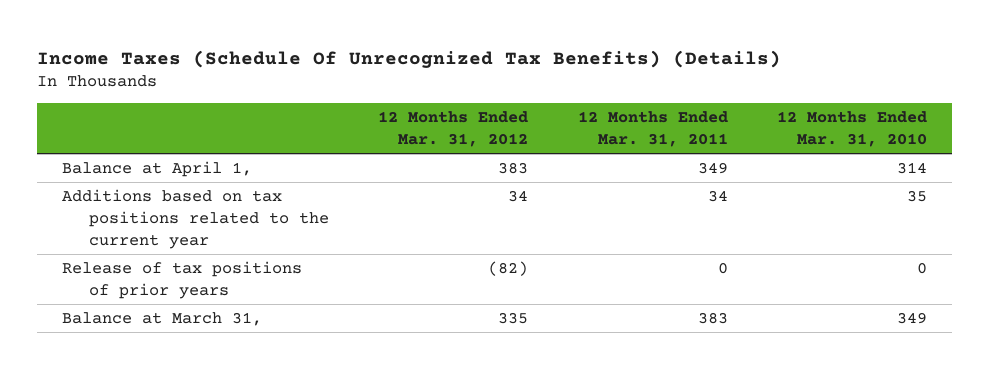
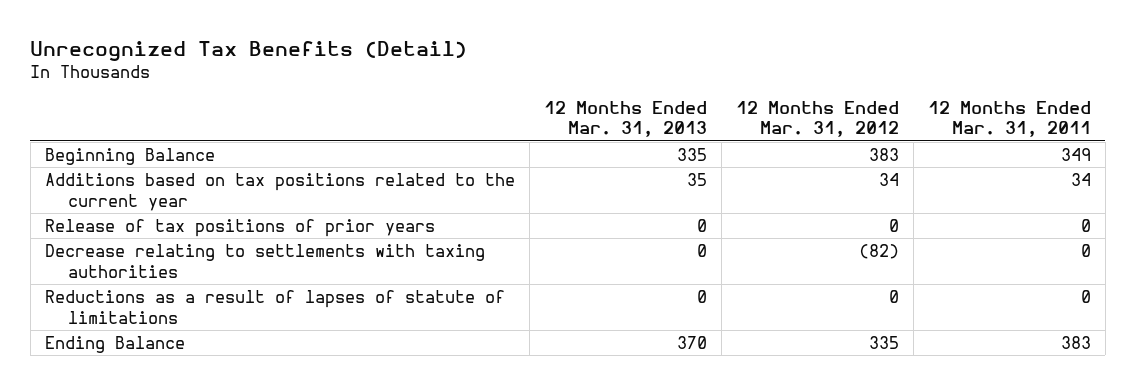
[37,49,782,68] Income Taxes (Schedule Of Unrecognized Tax Benefits) (Details) -> [30,40,468,61] Unrecognized Tax Benefits (Detail)
[777,111,928,148] 12 Months Ended Mar. 31, 2010 -> none
none -> [543,100,707,138] 12 Months Ended Mar. 31, 2013
[61,160,252,177] Balance at April 1, -> [44,147,215,165] Beginning Balance
[488,260,529,276] (82) -> [888,218,899,232] 0
none -> [44,243,485,278] Decrease relating to settlements with taxing authorities
none -> [44,289,505,324] Reductions as a result of lapses of statute of limitations
[61,311,262,326] Balance at March 31, -> [44,335,185,353] Ending Balance

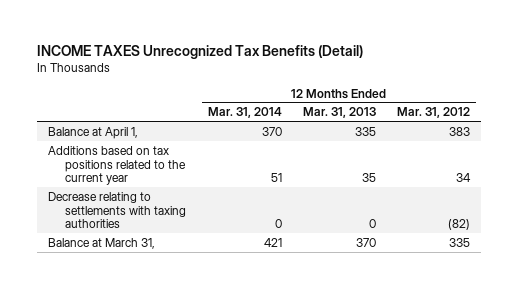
[30,40,468,61] Unrecognized Tax Benefits (Detail) -> [37,44,364,59] INCOME TAXES Unrecognized Tax Benefits (Detail)
[927,100,1091,138] 12 Months Ended Mar. 31, 2011 -> none
none -> [207,107,282,119] Mar. 31, 2014
[44,147,215,165] Beginning Balance -> [47,126,138,139] Balance at April 1,
[44,218,435,237] Release of tax positions of prior years -> none
[44,289,505,324] Reductions as a result of lapses of statute of limitations -> none
[44,335,185,353] Ending Balance -> [47,237,155,249] Balance at March 31,

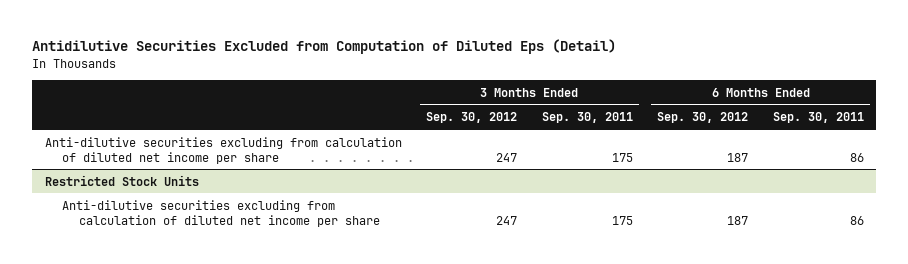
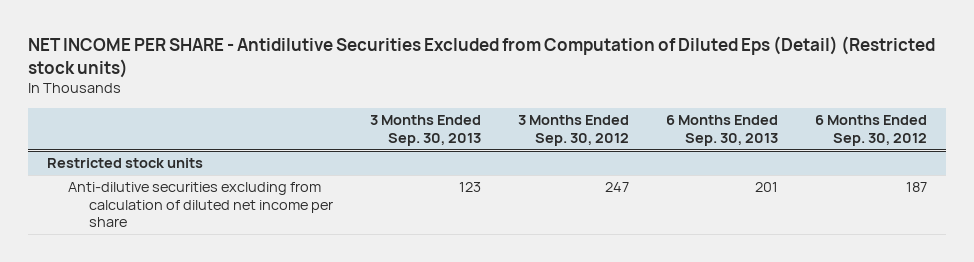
[32,39,617,55] Antidilutive Securities Excluded from Computation of Diluted Eps (Detail) -> [28,36,936,78] NET INCOME PER SHARE - Antidilutive Securities Excluded from Computation of Diluted Eps (Detail) (Restricted stock units)
[541,112,633,124] Sep. 30, 2011 -> none
[772,112,864,124] Sep. 30, 2011 -> none
none -> [369,115,481,146] 3 Months Ended Sep. 30, 2013
none -> [666,115,779,146] 6 Months Ended Sep. 30, 2013
[44,136,402,164] Anti-dilutive securities excluding from calculation of diluted net income per share -> none
[44,174,199,186] Restricted Stock Units -> [47,158,204,169] Restricted stock units

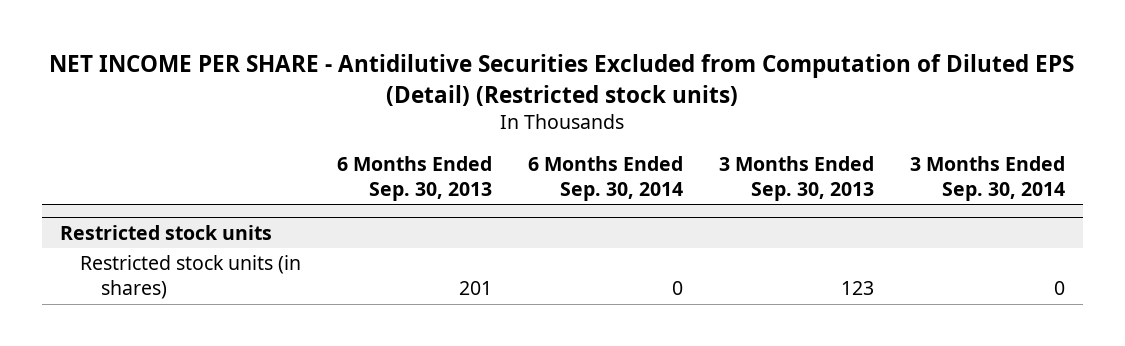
[28,36,936,78] NET INCOME PER SHARE - Antidilutive Securities Excluded from Computation of Diluted Eps (Detail) (Restricted stock units) -> [49,54,1075,106] NET INCOME PER SHARE - Antidilutive Securities Excluded from Computation of Diluted EPS (Detail) (Restricted stock units)
[517,115,629,146] 3 Months Ended Sep. 30, 2012 -> none
[815,115,928,146] 6 Months Ended Sep. 30, 2012 -> none
none -> [528,155,684,202] 6 Months Ended Sep. 30, 2014
none -> [909,155,1065,202] 3 Months Ended Sep. 30, 2014
[67,182,333,228] Anti-dilutive securities excluding from calculation of diluted net income per share -> [80,255,302,300] Restricted stock units (in shares)

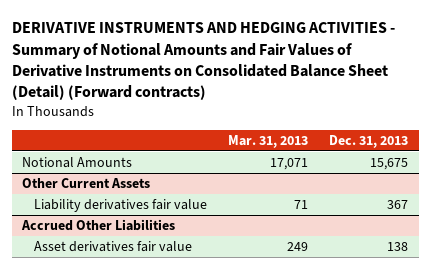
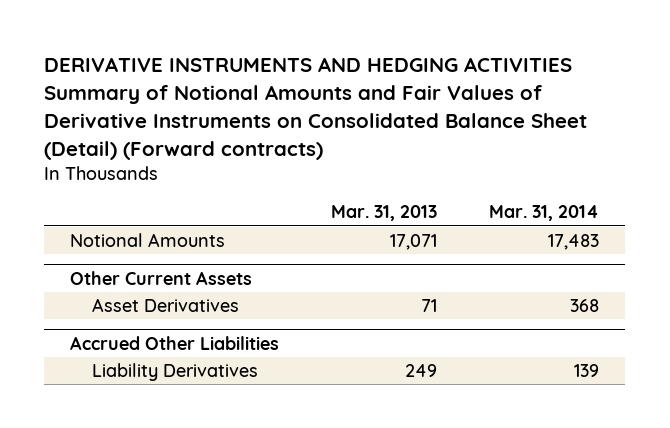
[11,22,395,101] DERIVATIVE INSTRUMENTS AND HEDGING ACTIVITIES - Summary of Notional Amounts and Fair Values of Derivative Instruments on Consolidated Balance Sheet (Detail) (Forward contracts) -> [44,57,588,161] DERIVATIVE INSTRUMENTS AND HEDGING ACTIVITIES Summary of Notional Amounts and Fair Values of Derivative Instruments on Consolidated Balance Sheet (Detail) (Forward contracts)
[329,134,409,148] Dec. 31, 2013 -> none
none -> [489,205,600,222] Mar. 31, 2014
[33,199,207,213] Liability derivatives fair value -> [91,298,239,313] Asset Derivatives
[33,241,192,253] Asset derivatives fair value -> [91,363,258,382] Liability Derivatives

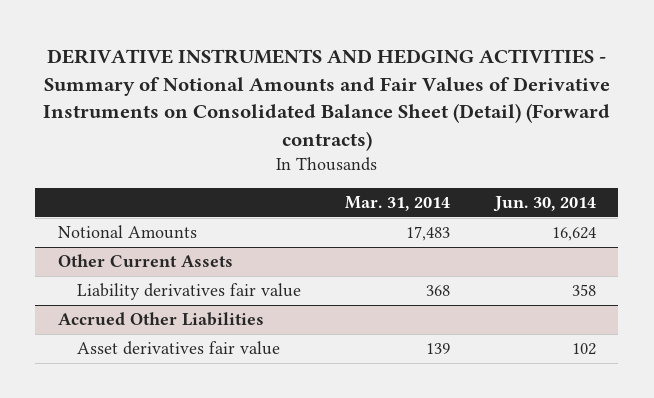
[44,57,588,161] DERIVATIVE INSTRUMENTS AND HEDGING ACTIVITIES Summary of Notional Amounts and Fair Values of Derivative Instruments on Consolidated Balance Sheet (Detail) (Forward contracts) -> [42,49,610,152] DERIVATIVE INSTRUMENTS AND HEDGING ACTIVITIES - Summary of Notional Amounts and Fair Values of Derivative Instruments on Consolidated Balance Sheet (Detail) (Forward contracts)
[331,205,438,222] Mar. 31, 2013 -> none
none -> [493,196,597,213] Jun. 30, 2014
[91,298,239,313] Asset Derivatives -> [76,283,301,301] Liability derivatives fair value
[91,363,258,382] Liability Derivatives -> [76,341,280,356] Asset derivatives fair value

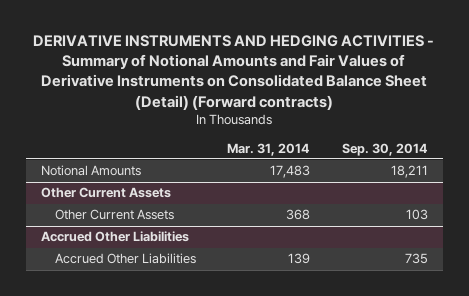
[493,196,597,213] Jun. 30, 2014 -> none
none -> [341,142,428,156] Sep. 30, 2014
[76,283,301,301] Liability derivatives fair value -> [55,209,175,221] Other Current Assets
[76,341,280,356] Asset derivatives fair value -> [55,253,197,265] Accrued Other Liabilities

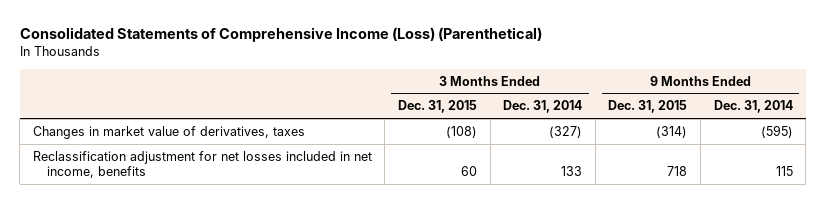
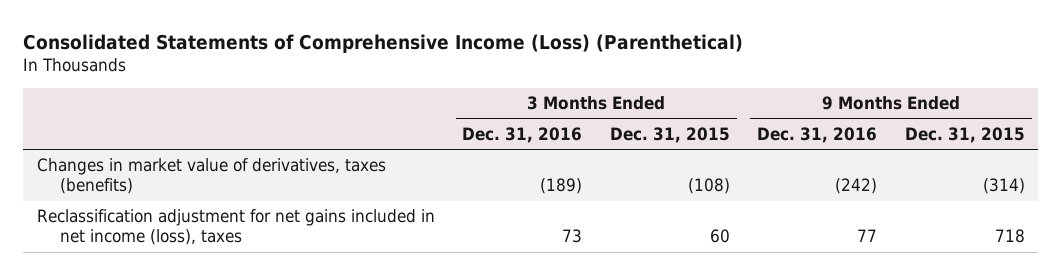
[503,100,583,114] Dec. 31, 2014 -> none
[713,100,793,114] Dec. 31, 2014 -> none
none -> [462,126,583,143] Dec. 31, 2016
none -> [757,126,878,143] Dec. 31, 2016
[32,125,305,139] Changes in market value of derivatives, taxes -> [36,158,386,195] Changes in market value of derivatives, taxes (benefits)
[32,150,372,179] Reclassification adjustment for net losses included in net income, benefits -> [36,209,435,246] Reclassification adjustment for net gains included in net income (loss), taxes

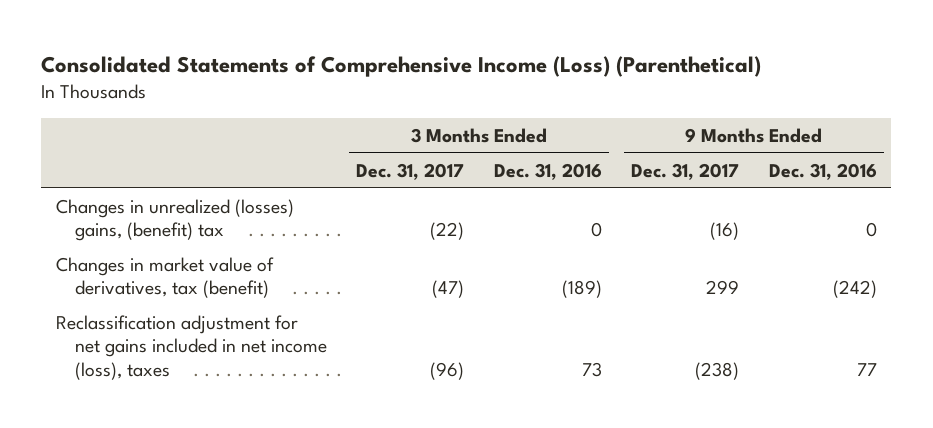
[609,126,730,143] Dec. 31, 2015 -> none
[904,126,1025,143] Dec. 31, 2015 -> none
none -> [356,162,465,180] Dec. 31, 2017
none -> [631,162,740,180] Dec. 31, 2017
none -> [56,198,295,242] Changes in unrealized (losses) gains, (benefit) tax
[36,158,386,195] Changes in market value of derivatives, taxes (benefits) -> [56,256,275,299] Changes in market value of derivatives, tax (benefit)

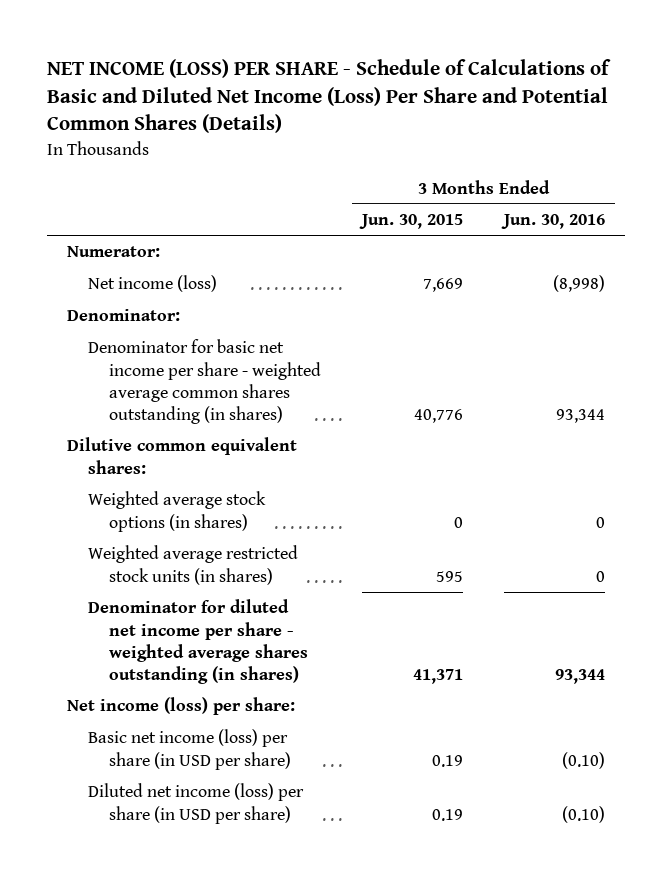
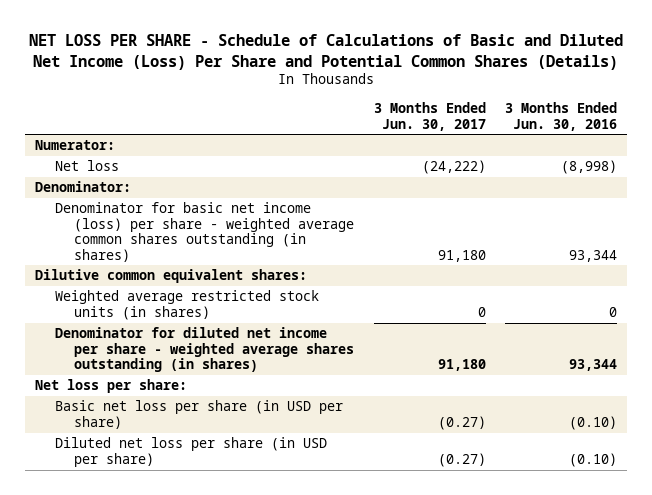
[46,58,611,134] NET INCOME (LOSS) PER SHARE - Schedule of Calculations of Basic and Diluted Net Income (Loss) Per Share and Potential Common Shares (Details) -> [28,33,623,70] NET LOSS PER SHARE - Schedule of Calculations of Basic and Diluted Net Income (Loss) Per Share and Potential Common Shares (Details)
[359,214,464,230] Jun. 30, 2015 -> none
none -> [373,102,486,131] 3 Months Ended Jun. 30, 2017
[88,275,218,293] Net income (loss) -> [54,160,119,172] Net loss
[88,339,322,424] Denominator for basic net income per share - weighted average common shares outstanding (in shares) -> [54,202,355,262] Denominator for basic net income (loss) per share - weighted average common shares outstanding (in shares)
[88,491,267,532] Weighted average stock options (in shares) -> none
[67,697,296,716] Net income (loss) per share: -> [34,379,187,394] Net loss per share:
[88,729,292,770] Basic net income (loss) per share (in USD per share) -> [54,400,343,429] Basic net loss per share (in USD per share)
[88,783,305,824] Diluted net income (loss) per share (in USD per share) -> [54,437,327,467] Diluted net loss per share (in USD per share)

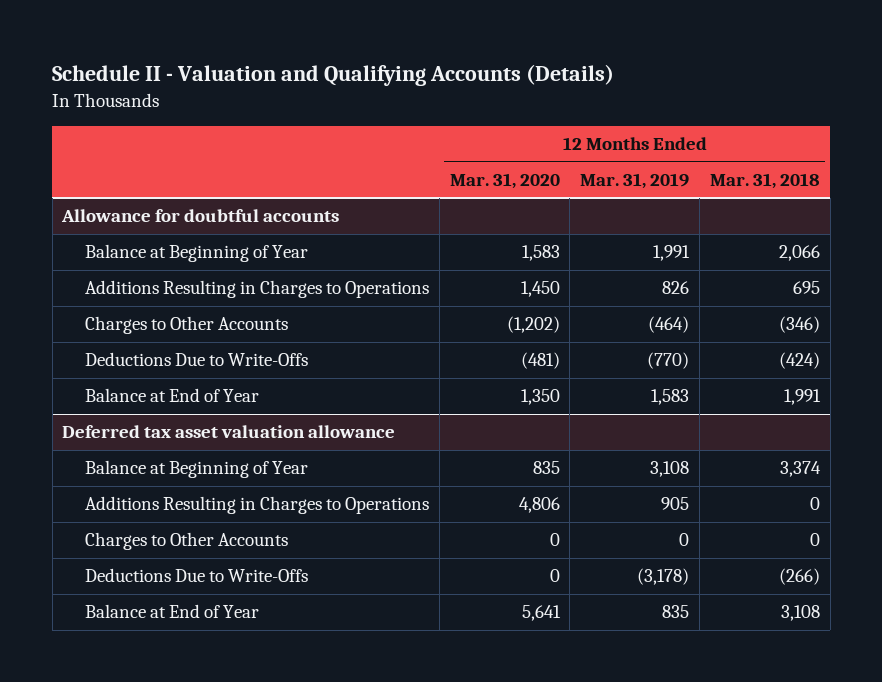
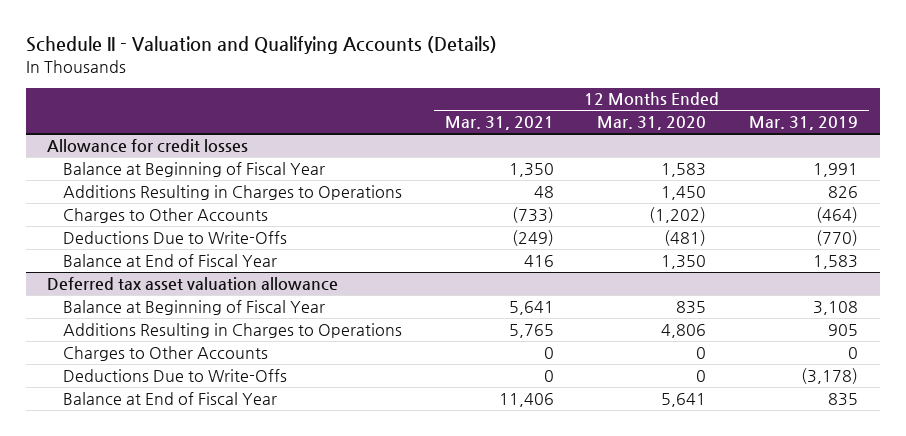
[709,172,820,189] Mar. 31, 2018 -> none
none -> [444,116,554,131] Mar. 31, 2021
[61,209,340,223] Allowance for doubtful accounts -> [47,138,249,153] Allowance for credit losses
[84,244,308,263] Balance at Beginning of Year -> [62,161,325,177] Balance at Beginning of Fiscal Year
[84,388,259,403] Balance at End of Year -> [62,253,277,267] Balance at End of Fiscal Year
[84,460,308,479] Balance at Beginning of Year -> [62,299,325,315] Balance at Beginning of Fiscal Year
[84,604,259,619] Balance at End of Year -> [62,391,277,405] Balance at End of Fiscal Year

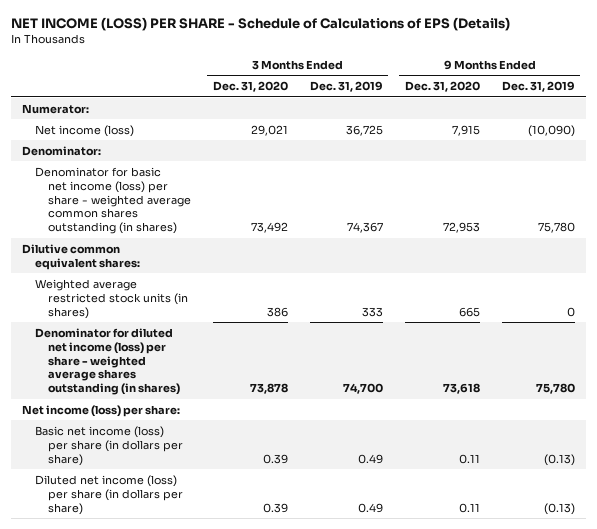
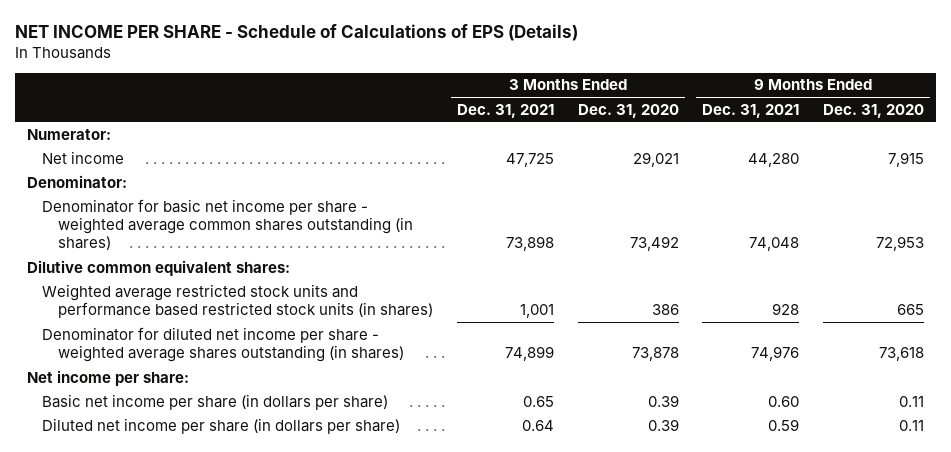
[10,17,510,32] NET INCOME (LOSS) PER SHARE - Schedule of Calculations of EPS (Details) -> [14,23,578,41] NET INCOME PER SHARE - Schedule of Calculations of EPS (Details)
[309,81,383,93] Dec. 31, 2019 -> none
[501,81,575,93] Dec. 31, 2019 -> none
none -> [457,103,555,118] Dec. 31, 2021
none -> [702,103,800,118] Dec. 31, 2021
[34,124,134,137] Net income (loss) -> [42,150,125,164] Net income
[34,166,191,235] Denominator for basic net income (loss) per share - weighted average common shares outstanding (in shares) -> [42,198,414,251] Denominator for basic net income per share - weighted average common shares outstanding (in shares)
[34,278,188,319] Weighted average restricted stock units (in shares) -> [42,283,434,318] Weighted average restricted stock units and performance based restricted stock units (in shares)
[34,327,180,396] Denominator for diluted net income (loss) per share - weighted average shares outstanding (in shares) -> [42,326,405,362] Denominator for diluted net income per share - weighted average shares outstanding (in shares)
[21,404,180,417] Net income (loss) per share: -> [26,369,189,386] Net income per share:
[34,425,183,466] Basic net income (loss) per share (in dollars per share) -> [42,393,389,410] Basic net income per share (in dollars per share)
[34,474,183,515] Diluted net income (loss) per share (in dollars per share) -> [42,417,401,434] Diluted net income per share (in dollars per share)

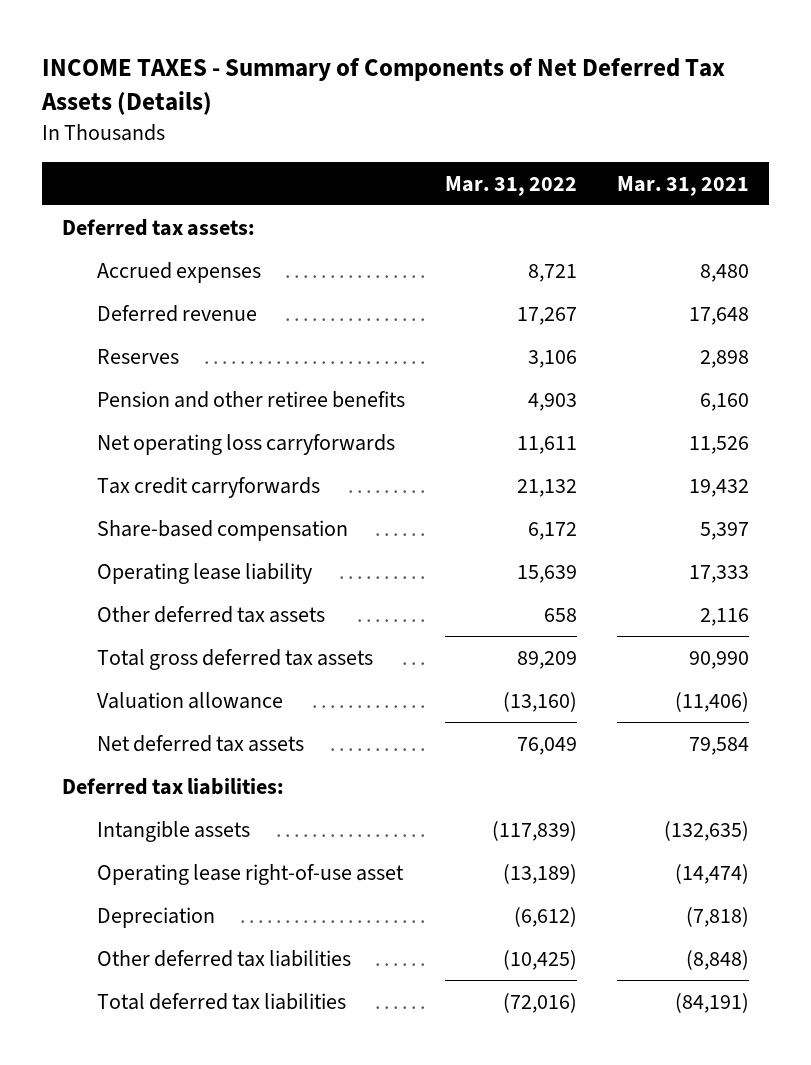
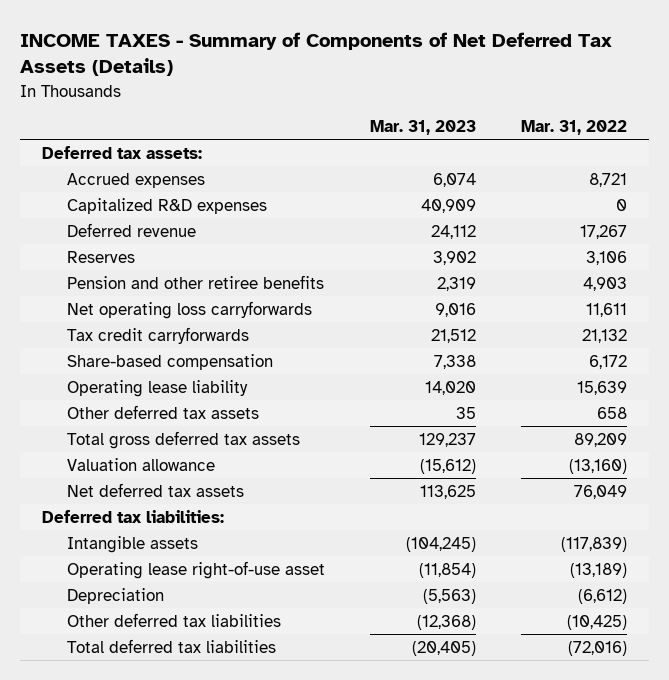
[616,175,749,196] Mar. 31, 2021 -> none
none -> [370,120,477,136] Mar. 31, 2023
none -> [67,197,268,214] Capitalized R&D expenses

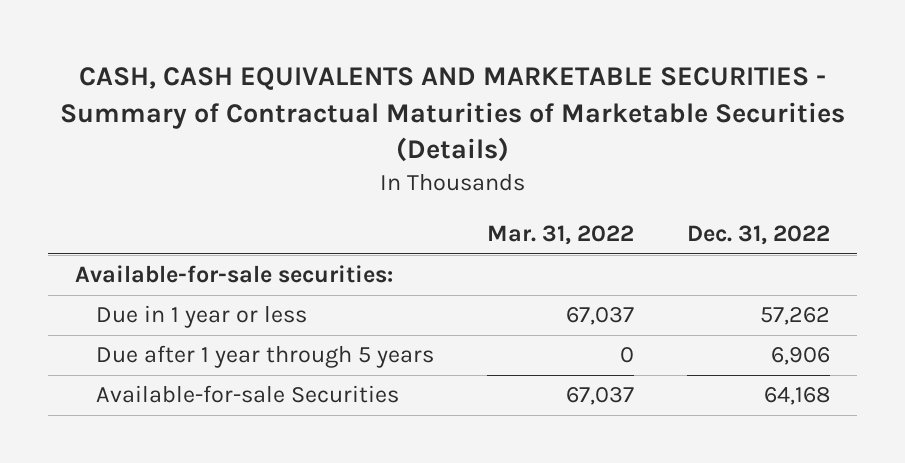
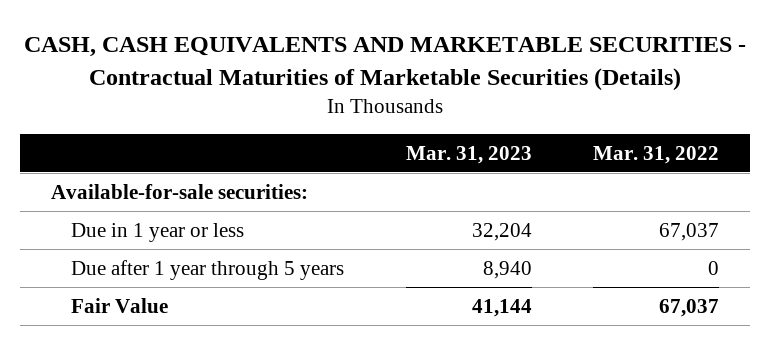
[59,66,845,163] CASH, CASH EQUIVALENTS AND MARKETABLE SECURITIES - Summary of Contractual Maturities of Marketable Securities (Details) -> [24,37,747,91] CASH, CASH EQUIVALENTS AND MARKETABLE SECURITIES - Contractual Maturities of Marketable Securities (Details)
[687,225,831,246] Dec. 31, 2022 -> none
none -> [405,145,532,164] Mar. 31, 2023
[96,385,400,404] Available-for-sale Securities -> [71,297,169,313] Fair Value

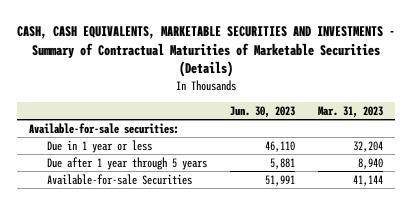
[24,37,747,91] CASH, CASH EQUIVALENTS AND MARKETABLE SECURITIES - Contractual Maturities of Marketable Securities (Details) -> [16,25,395,78] CASH, CASH EQUIVALENTS, MARKETABLE SECURITIES AND INVESTMENTS - Summary of Contractual Maturities of Marketable Securities (Details)
[593,145,720,164] Mar. 31, 2022 -> none
none -> [230,105,296,118] Jun. 30, 2023
[71,297,169,313] Fair Value -> [47,173,193,185] Available-for-sale Securities

